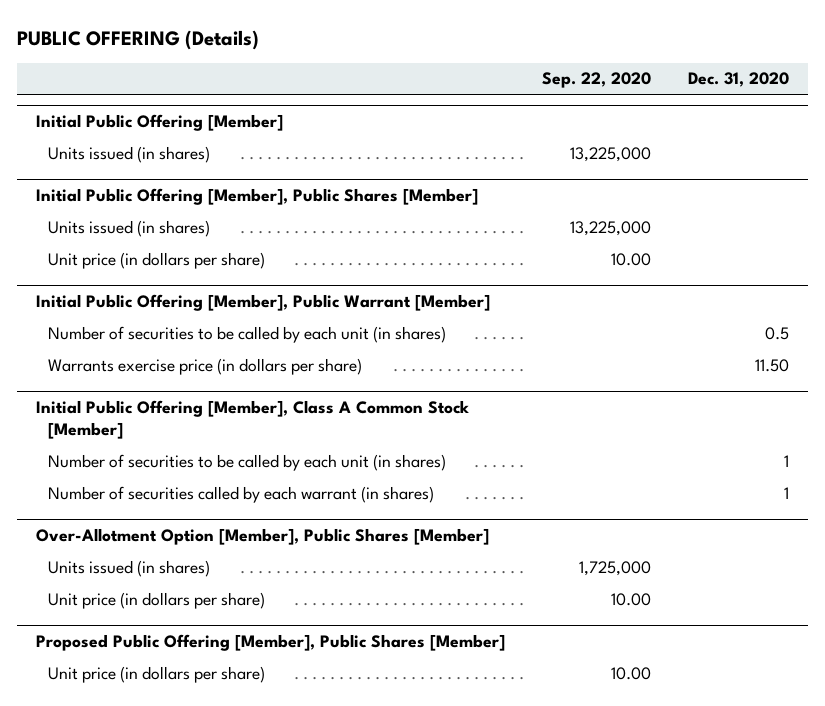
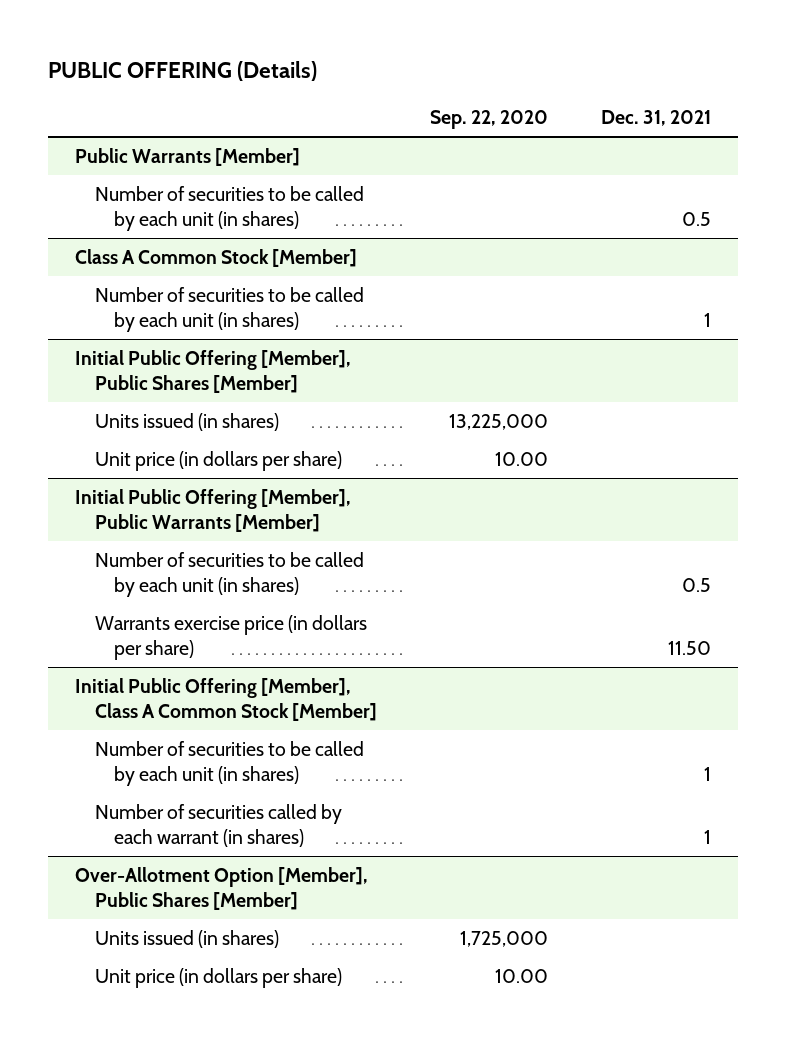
[688,72,790,88] Dec. 31, 2020 -> none
none -> [601,109,712,126] Dec. 31, 2021
[35,114,283,132] Initial Public Offering [Member] -> none
[48,145,211,163] Units issued (in shares) -> none
none -> [74,147,300,166] Public Warrants [Member]
none -> [94,185,364,232] Number of securities to be called by each unit (in shares)
none -> [74,248,357,267] Class A Common Stock [Member]
none -> [94,286,364,333] Number of securities to be called by each unit (in shares)
[35,294,490,312] Initial Public Offering [Member], Public Warrant [Member] -> [74,488,351,533] Initial Public Offering [Member], Public Warrants [Member]
[35,634,505,652] Proposed Public Offering [Member], Public Shares [Member] -> none
[48,665,266,683] Unit price (in dollars per share) -> none

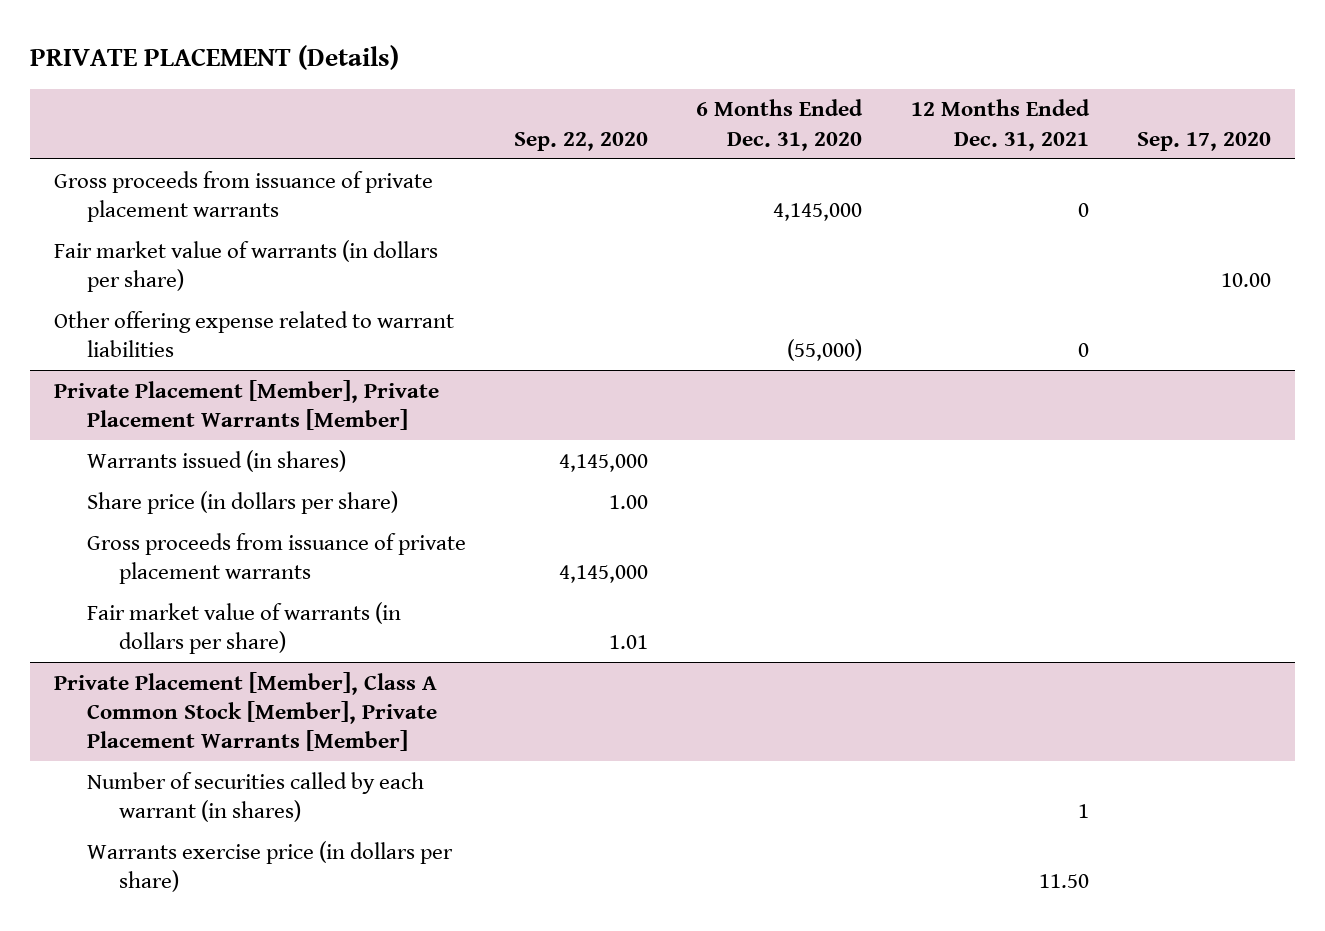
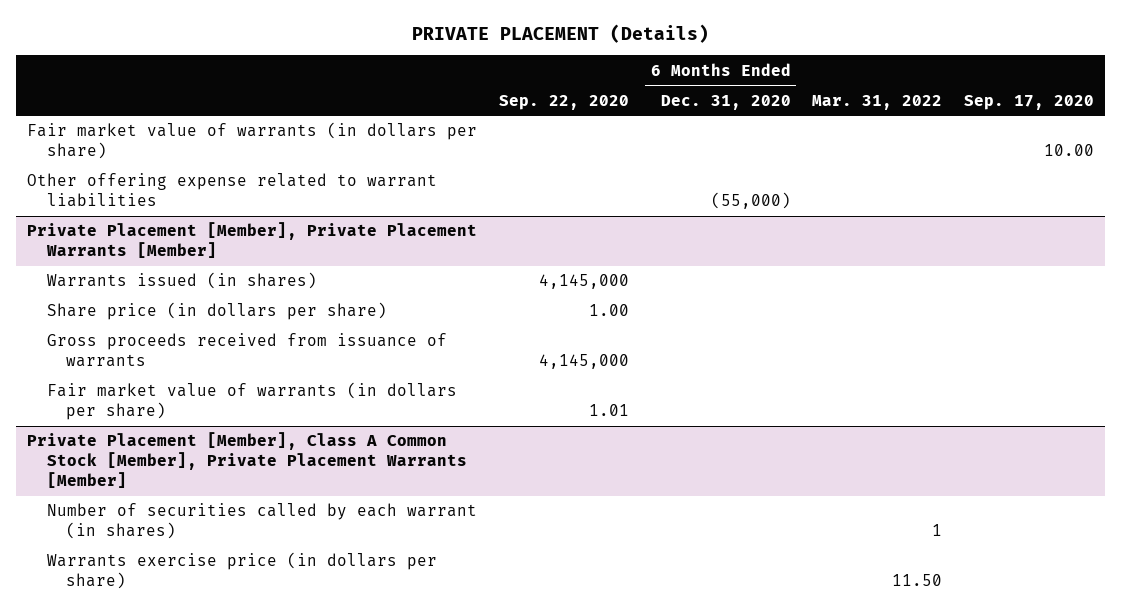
[910,99,1090,151] 12 Months Ended Dec. 31, 2021 -> none
none -> [812,94,943,110] Mar. 31, 2022
[54,170,434,222] Gross proceeds from issuance of private placement warrants -> none
[86,532,466,584] Gross proceeds from issuance of private placement warrants -> [46,333,447,368] Gross proceeds received from issuance of warrants

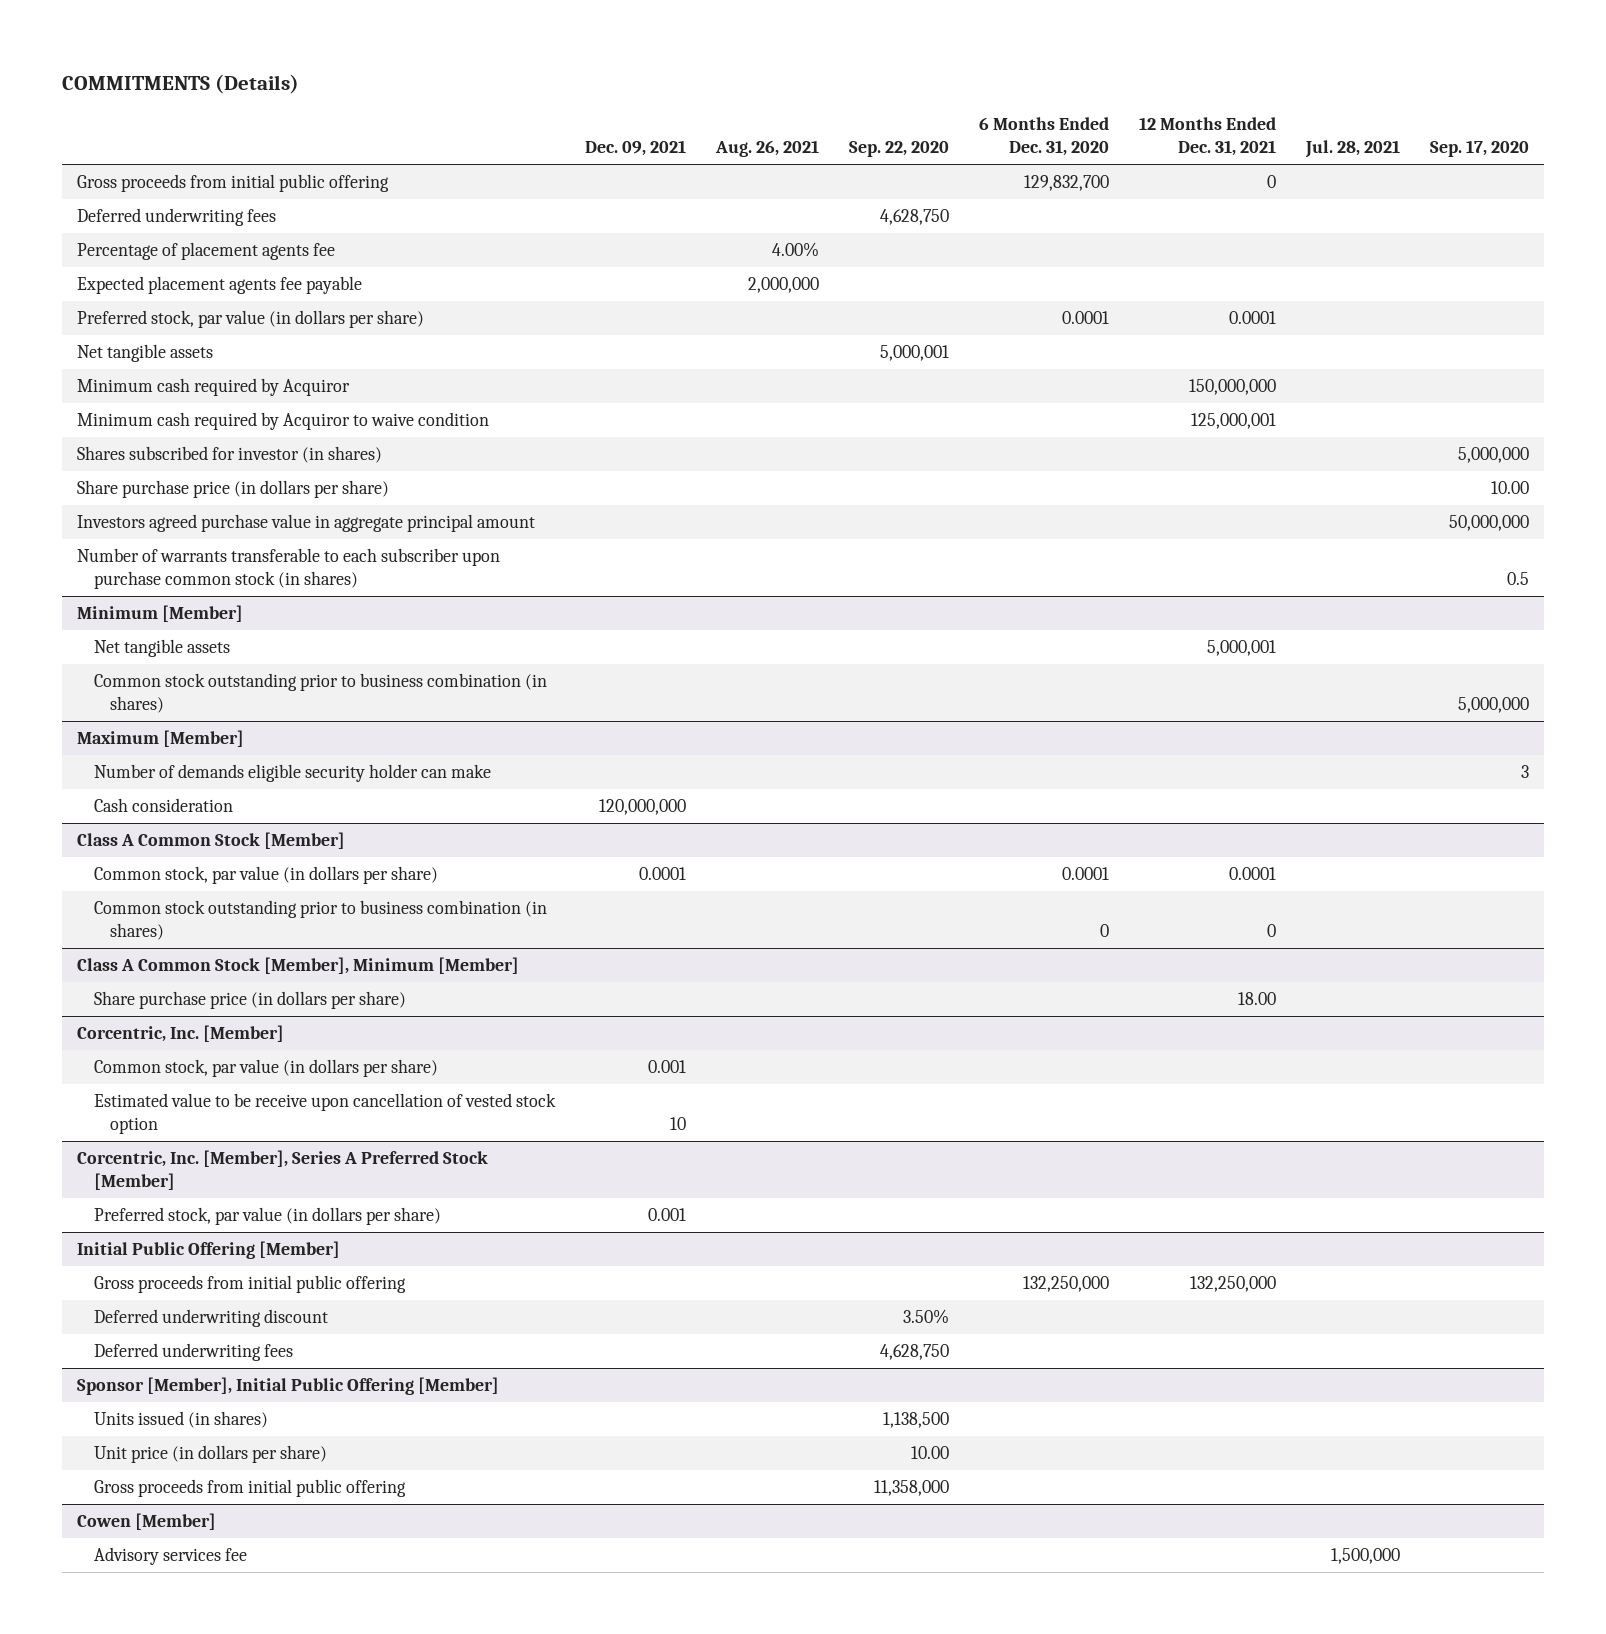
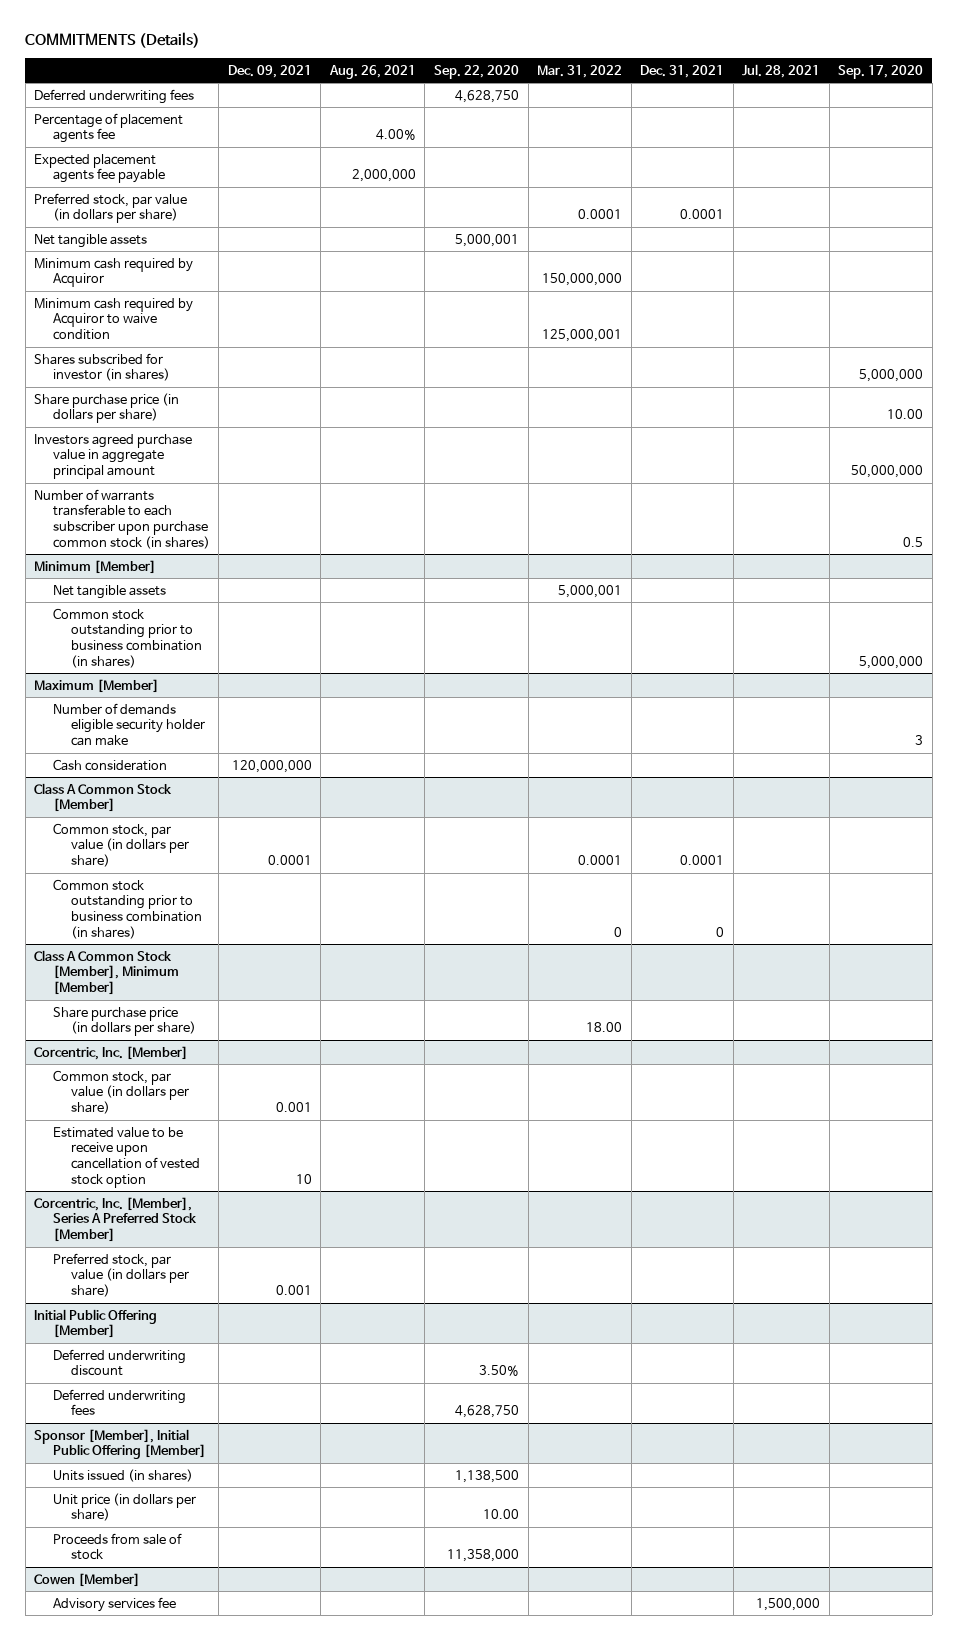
[978,117,1109,157] 6 Months Ended Dec. 31, 2020 -> none
[1138,117,1276,157] 12 Months Ended Dec. 31, 2021 -> none
none -> [537,64,623,78] Mar. 31, 2022
none -> [640,64,725,78] Dec. 31, 2021
[77,173,390,192] Gross proceeds from initial public offering -> none
[93,1274,406,1293] Gross proceeds from initial public offering -> none
[93,1478,406,1497] Gross proceeds from initial public offering -> [52,1532,182,1561] Proceeds from sale of stock

